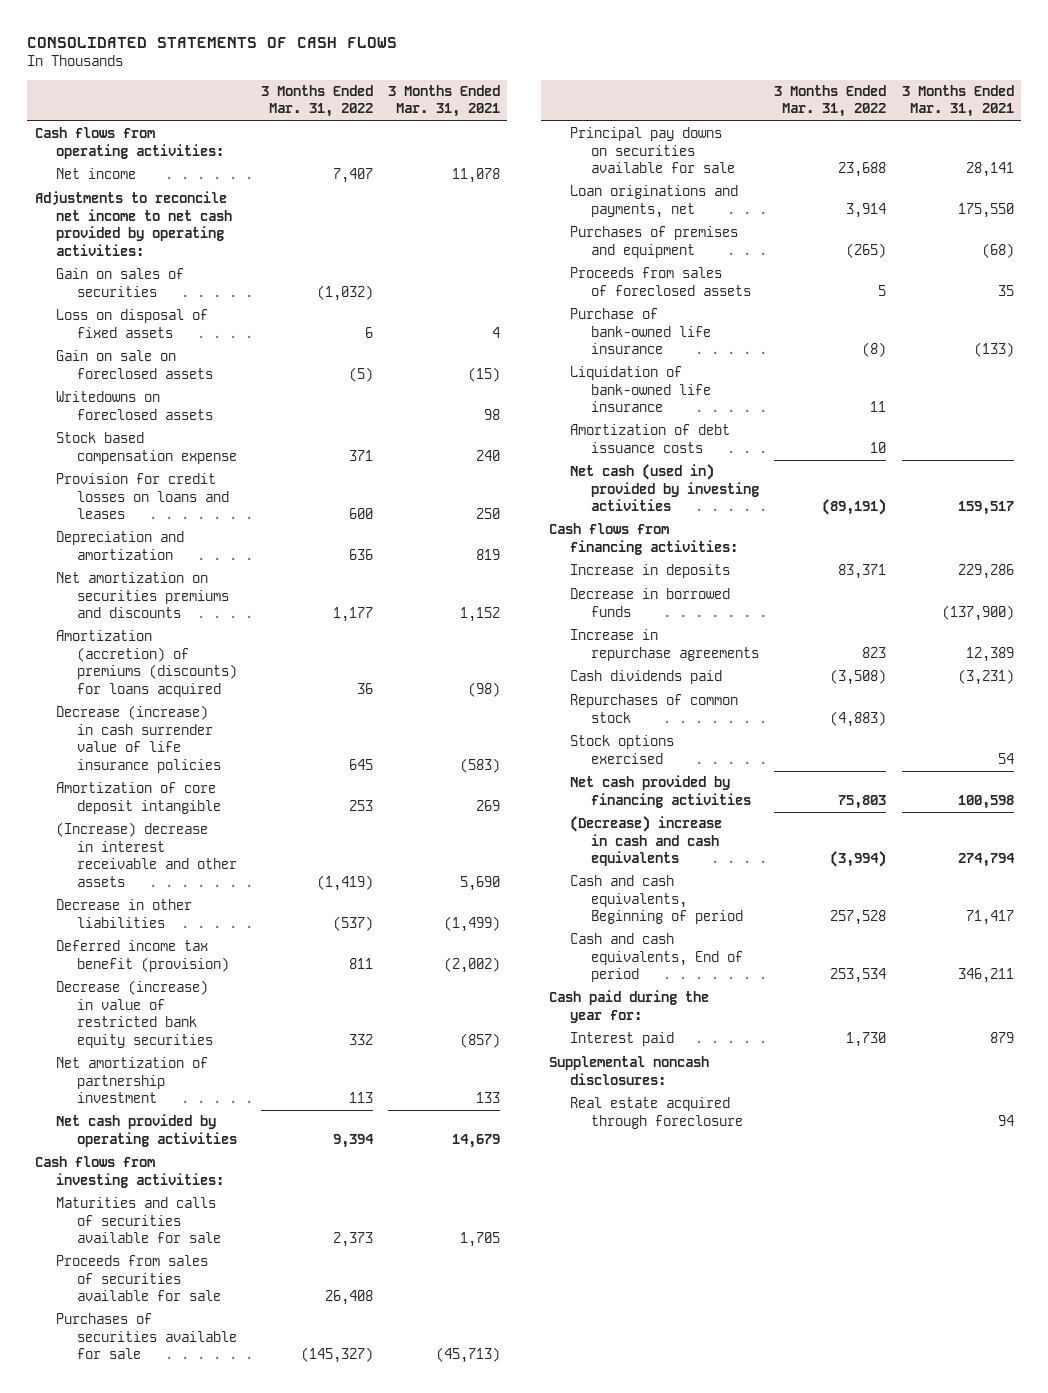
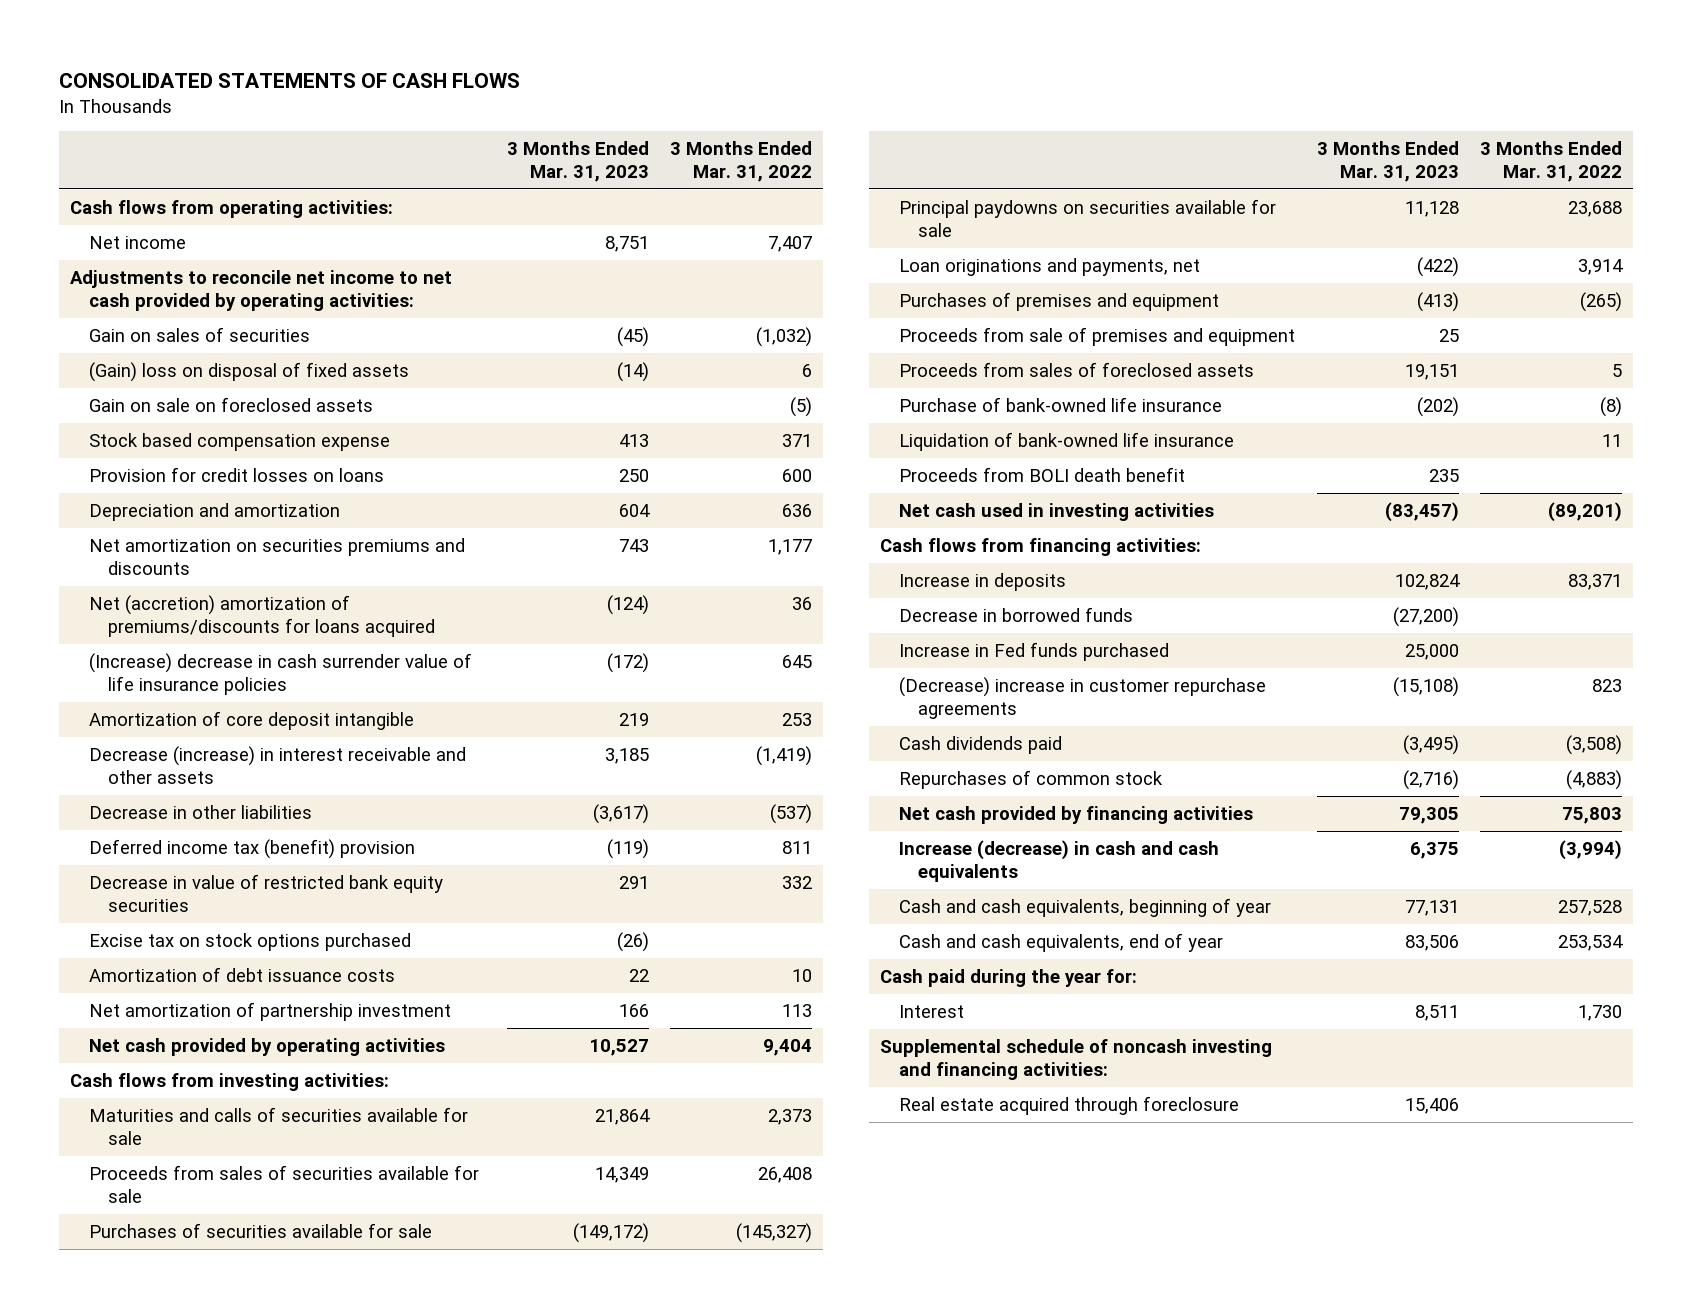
[387,85,500,118] 3 Months Ended Mar. 31, 2021 -> none
none -> [506,141,649,182] 3 Months Ended Mar. 31, 2023
[56,309,209,338] Loss on disposal of fixed assets -> [88,362,409,383] (Gain) loss on disposal of fixed assets
[56,391,214,420] Writedowns on foreclosed assets -> none
[56,473,230,520] Provision for credit losses on loans and leases -> [88,467,384,483] Provision for credit losses on loans
[56,630,238,697] Amortization (accretion) of premiums (discounts) for loans acquired -> [88,595,436,637] Net (accretion) amortization of premiums/discounts for loans acquired
[56,705,222,773] Decrease (increase) in cash surrender value of life insurance policies -> [88,653,472,695] (Increase) decrease in cash surrender value of life insurance policies
[56,822,238,887] (Increase) decrease in interest receivable and other assets -> [88,746,466,784] Decrease (increase) in interest receivable and other assets
[56,940,230,972] Deferred income tax benefit (provision) -> [88,839,415,860] Deferred income tax (benefit) provision
[56,980,214,1048] Decrease (increase) in value of restricted bank equity securities -> [88,874,443,912] Decrease in value of restricted bank equity securities
none -> [88,933,411,952] Excise tax on stock options purchased
[569,424,730,453] Amortization of debt issuance costs -> [88,967,395,983] Amortization of debt issuance costs
[332,1133,374,1148] 9,394 -> [763,1039,813,1057] 9,404
[569,127,735,174] Principal pay downs on securities available for sale -> [898,199,1276,237] Principal paydowns on securities available for sale
none -> [898,327,1295,347] Proceeds from sale of premises and equipment
none -> [898,467,1185,483] Proceeds from BOLI death benefit
[569,464,759,512] Net cash (used in) provided by investing activities -> [898,503,1214,522] Net cash used in investing activities
[822,499,887,516] (89,191) -> [1548,502,1623,523] (89,201)
none -> [898,642,1169,662] Increase in Fed funds purchased
[569,629,759,661] Increase in repurchase agreements -> [898,677,1266,719] (Decrease) increase in customer repurchase agreements
[569,735,674,764] Stock options exercised -> none
[569,816,722,867] (Decrease) increase in cash and cash equivalents -> [898,840,1219,882] Increase (decrease) in cash and cash equivalents
[569,875,743,925] Cash and cash equivalents, Beginning of period -> [898,898,1271,918] Cash and cash equivalents, beginning of year
[569,933,743,983] Cash and cash equivalents, End of period -> [898,933,1223,953] Cash and cash equivalents, end of year
[569,1032,674,1047] Interest paid -> [898,1005,964,1019] Interest
[548,1056,709,1085] Supplemental noncash disclosures: -> [879,1039,1272,1080] Supplemental schedule of noncash investing and financing activities:

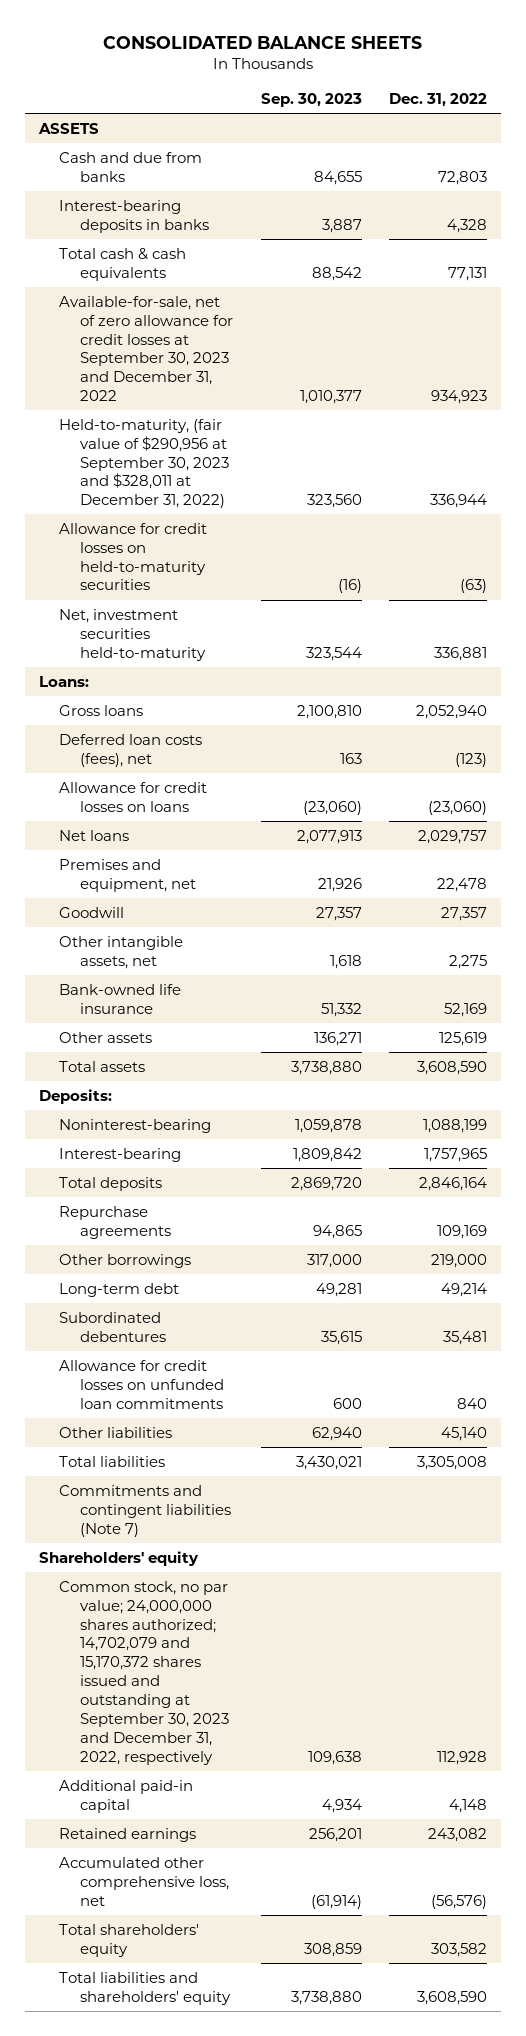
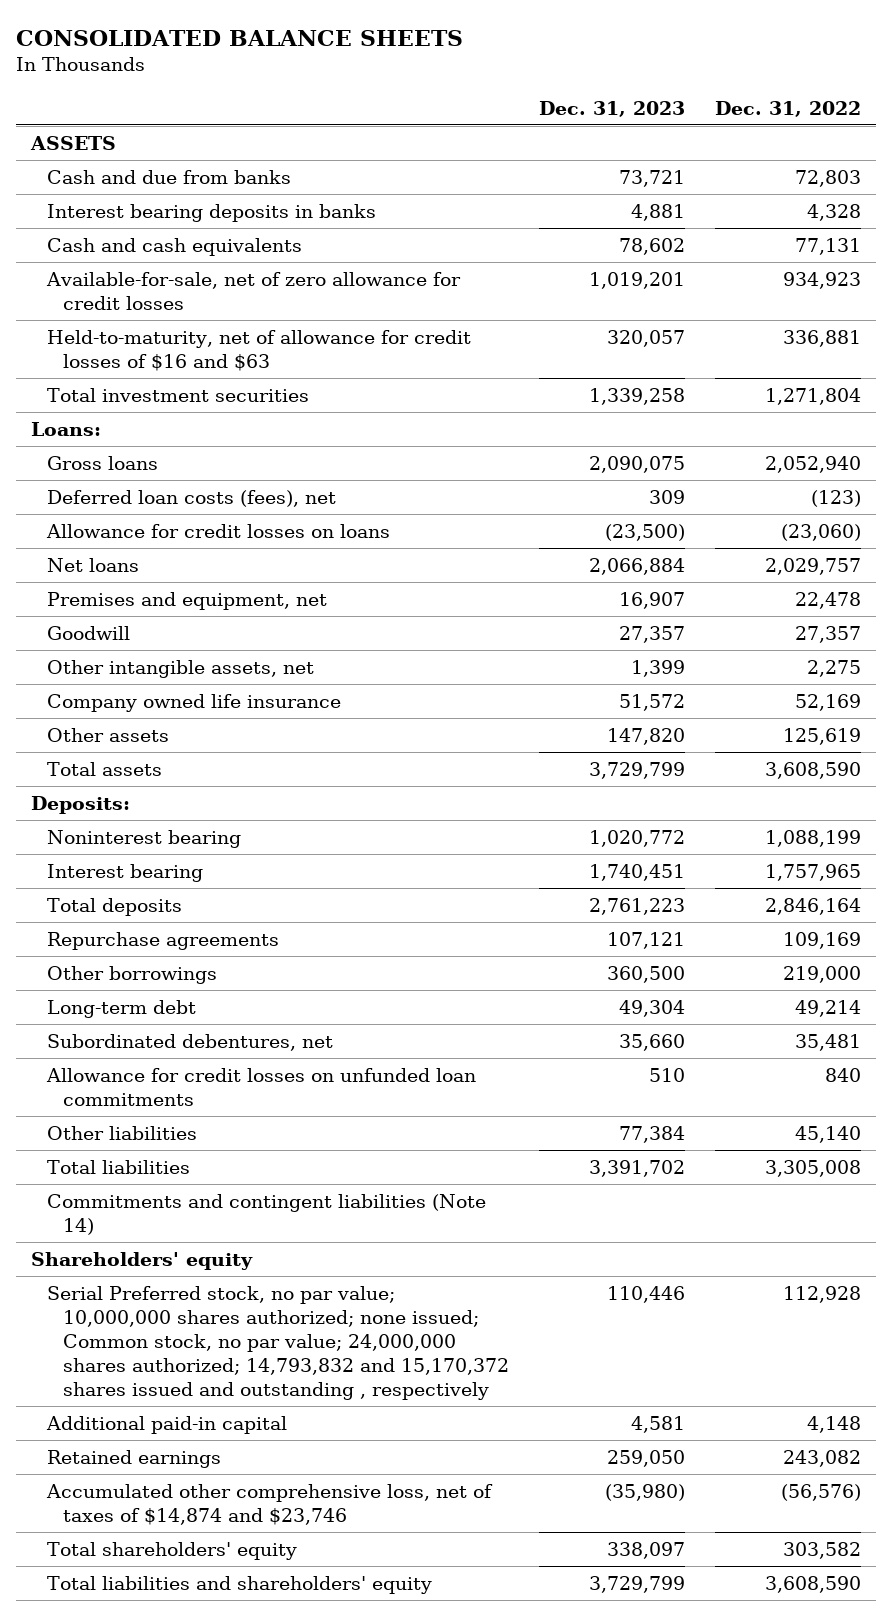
[260,93,362,108] Sep. 30, 2023 -> none
none -> [538,100,685,117] Dec. 31, 2023
[59,418,229,509] Held-to-maturity, (fair value of $290,956 at September 30, 2023 and $328,011 at December 31, 2022) -> none
[59,522,208,591] Allowance for credit losses on held-to-maturity securities -> none
[59,199,209,233] Interest-bearing deposits in banks -> [46,203,376,222] Interest bearing deposits in banks
[59,247,187,281] Total cash & cash equivalents -> [46,237,302,256] Cash and cash equivalents
[59,295,233,402] Available-for-sale, net of zero allowance for credit losses at September 30, 2023 and December 31, 2022 -> [45,271,461,310] Available-for-sale, net of zero allowance for credit losses
[59,608,206,661] Net, investment securities held-to-maturity -> [46,329,471,371] Held-to-maturity, net of allowance for credit losses of $16 and $63
none -> [46,387,309,402] Total investment securities
[59,983,182,1014] Bank-owned life insurance -> [46,693,341,712] Company owned life insurance
[59,1118,212,1133] Noninterest-bearing -> [46,829,241,848] Noninterest bearing
[59,1147,182,1162] Interest-bearing -> [46,863,203,882] Interest bearing
[59,1311,166,1342] Subordinated debentures -> [46,1033,333,1051] Subordinated debentures, net
[59,1484,231,1537] Commitments and contingent liabilities (Note 7) -> [46,1193,486,1235] Commitments and contingent liabilities (Note 14)
[59,1580,229,1765] Common stock, no par value; 24,000,000 shares authorized; 14,702,079 and 15,170,372 shares issued and outstanding at September 30, 2023 and December 31, 2022, respectively -> [46,1285,509,1400] Serial Preferred stock, no par value; 10,000,000 shares authorized; none issued; Common stock, no par value; 24,000,000 shares authorized; 14,793,832 and 15,170,372 shares issued and outstanding , respectively
[59,1856,229,1906] Accumulated other comprehensive loss, net -> [45,1483,493,1525] Accumulated other comprehensive loss, net of taxes of $14,874 and $23,746

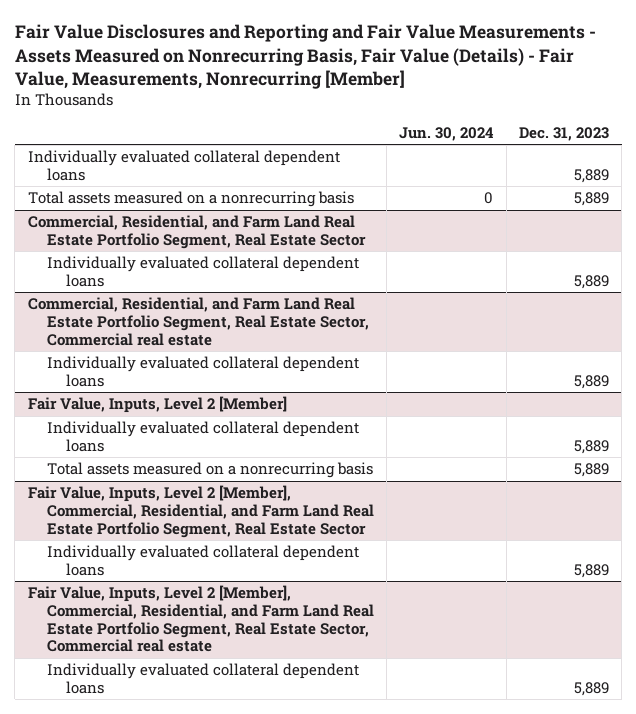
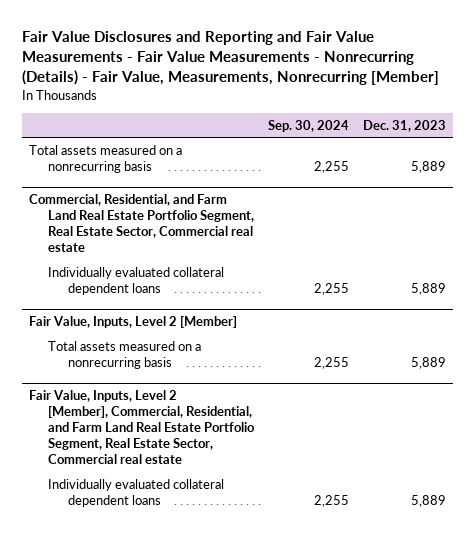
[14,24,596,90] Fair Value Disclosures and Reporting and Fair Value Measurements - Assets Measured on Nonrecurring Basis, Fair Value (Details) - Fair Value, Measurements, Nonrecurring [Member] -> [21,30,439,86] Fair Value Disclosures and Reporting and Fair Value Measurements - Fair Value Measurements - Nonrecurring (Details) - Fair Value, Measurements, Nonrecurring [Member]
[399,126,495,141] Jun. 30, 2024 -> none
none -> [268,119,350,132] Sep. 30, 2024
[27,150,340,181] Individually evaluated collateral dependent loans -> none
[27,215,366,249] Commercial, Residential, and Farm Land Real Estate Portfolio Segment, Real Estate Sector -> none
[46,256,359,287] Individually evaluated collateral dependent loans -> none
[46,421,359,452] Individually evaluated collateral dependent loans -> none
[27,485,374,538] Fair Value, Inputs, Level 2 [Member], Commercial, Residential, and Farm Land Real Estate Portfolio Segment, Real Estate Sector -> none
[46,545,359,576] Individually evaluated collateral dependent loans -> none

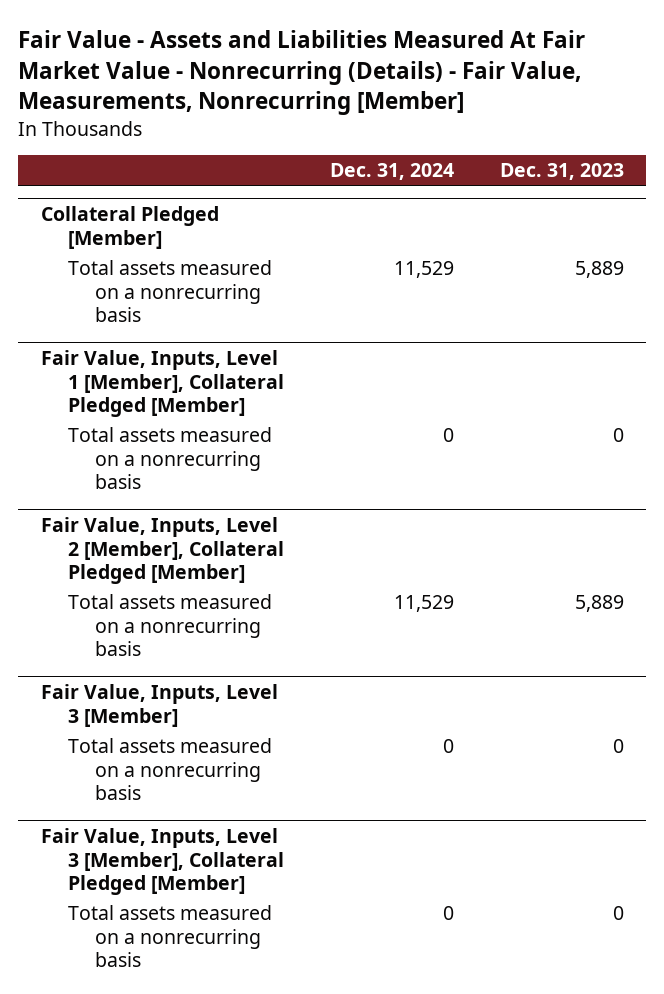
[21,30,439,86] Fair Value Disclosures and Reporting and Fair Value Measurements - Fair Value Measurements - Nonrecurring (Details) - Fair Value, Measurements, Nonrecurring [Member] -> [18,30,586,116] Fair Value - Assets and Liabilities Measured At Fair Market Value - Nonrecurring (Details) - Fair Value, Measurements, Nonrecurring [Member]
[268,119,350,132] Sep. 30, 2024 -> none
none -> [329,163,454,181] Dec. 31, 2024
none -> [40,206,219,249] Collateral Pledged [Member]
[28,193,255,253] Commercial, Residential, and Farm Land Real Estate Portfolio Segment, Real Estate Sector, Commercial real estate -> none
[48,266,225,296] Individually evaluated collateral dependent loans -> none
none -> [40,350,284,418] Fair Value, Inputs, Level 1 [Member], Collateral Pledged [Member]
none -> [67,427,272,490] Total assets measured on a nonrecurring basis
[28,315,237,328] Fair Value, Inputs, Level 2 [Member] -> [40,517,284,585] Fair Value, Inputs, Level 2 [Member], Collateral Pledged [Member]
[28,389,256,465] Fair Value, Inputs, Level 2 [Member], Commercial, Residential, and Farm Land Real Estate Portfolio Segment, Real Estate Sector, Commercial real estate -> none
[48,478,225,508] Individually evaluated collateral dependent loans -> none
none -> [40,684,278,727] Fair Value, Inputs, Level 3 [Member]
none -> [67,738,272,801] Total assets measured on a nonrecurring basis
none -> [40,828,284,896] Fair Value, Inputs, Level 3 [Member], Collateral Pledged [Member]
none -> [67,905,272,968] Total assets measured on a nonrecurring basis

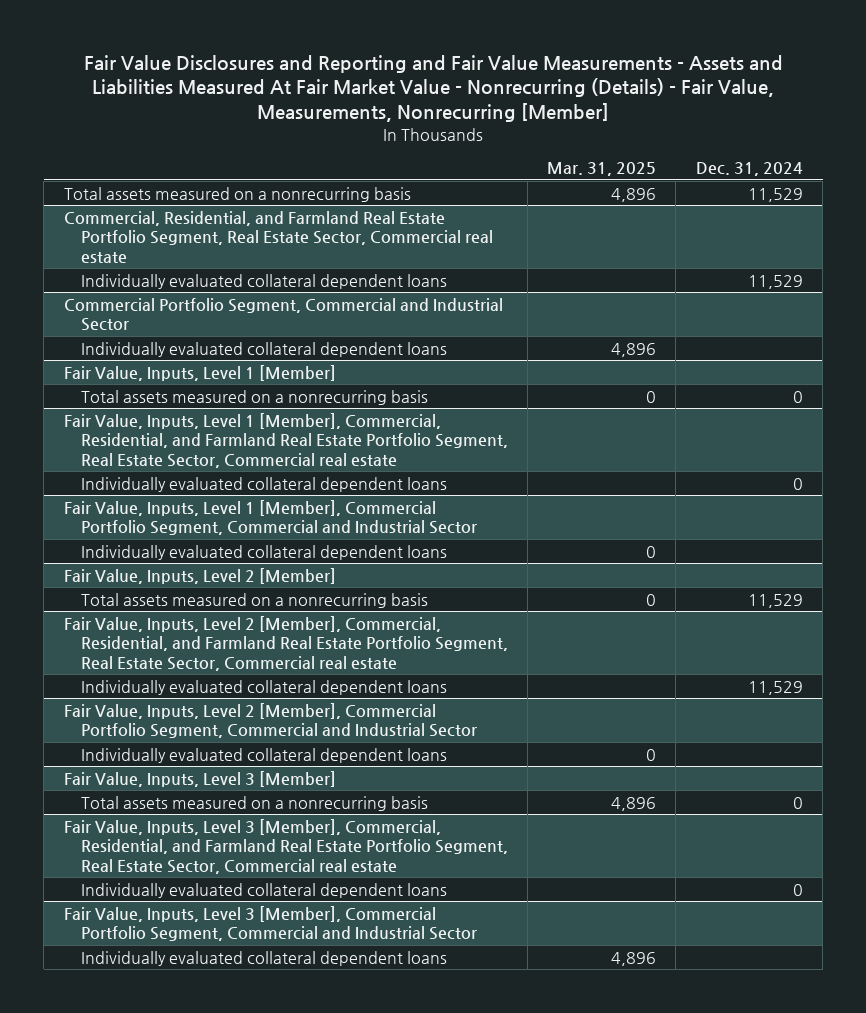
[18,30,586,116] Fair Value - Assets and Liabilities Measured At Fair Market Value - Nonrecurring (Details) - Fair Value, Measurements, Nonrecurring [Member] -> [84,54,784,123] Fair Value Disclosures and Reporting and Fair Value Measurements - Assets and Liabilities Measured At Fair Market Value - Nonrecurring (Details) - Fair Value, Measurements, Nonrecurring [Member]
[499,163,624,181] Dec. 31, 2023 -> none
none -> [547,162,657,177] Mar. 31, 2025
[40,206,219,249] Collateral Pledged [Member] -> none
none -> [63,210,493,263] Commercial, Residential, and Farmland Real Estate Portfolio Segment, Real Estate Sector, Commercial real estate
none -> [80,273,447,289] Individually evaluated collateral dependent loans
none -> [63,297,503,332] Commercial Portfolio Segment, Commercial and Industrial Sector
none -> [80,341,447,357] Individually evaluated collateral dependent loans
[40,350,284,418] Fair Value, Inputs, Level 1 [Member], Collateral Pledged [Member] -> [63,364,336,381] Fair Value, Inputs, Level 1 [Member]
none -> [63,412,508,468] Fair Value, Inputs, Level 1 [Member], Commercial, Residential, and Farmland Real Estate Portfolio Segment, Real Estate Sector, Commercial real estate
none -> [80,476,447,492] Individually evaluated collateral dependent loans
none -> [63,499,477,536] Fair Value, Inputs, Level 1 [Member], Commercial Portfolio Segment, Commercial and Industrial Sector
none -> [80,544,447,560] Individually evaluated collateral dependent loans
[40,517,284,585] Fair Value, Inputs, Level 2 [Member], Collateral Pledged [Member] -> [63,567,336,584] Fair Value, Inputs, Level 2 [Member]
none -> [63,615,508,671] Fair Value, Inputs, Level 2 [Member], Commercial, Residential, and Farmland Real Estate Portfolio Segment, Real Estate Sector, Commercial real estate
none -> [80,679,447,695] Individually evaluated collateral dependent loans
none -> [63,702,477,739] Fair Value, Inputs, Level 2 [Member], Commercial Portfolio Segment, Commercial and Industrial Sector
none -> [80,747,447,763] Individually evaluated collateral dependent loans
[40,828,284,896] Fair Value, Inputs, Level 3 [Member], Collateral Pledged [Member] -> none
[67,905,272,968] Total assets measured on a nonrecurring basis -> none
none -> [63,818,508,874] Fair Value, Inputs, Level 3 [Member], Commercial, Residential, and Farmland Real Estate Portfolio Segment, Real Estate Sector, Commercial real estate
none -> [80,882,447,898] Individually evaluated collateral dependent loans
none -> [63,905,477,942] Fair Value, Inputs, Level 3 [Member], Commercial Portfolio Segment, Commercial and Industrial Sector
none -> [80,950,447,966] Individually evaluated collateral dependent loans

